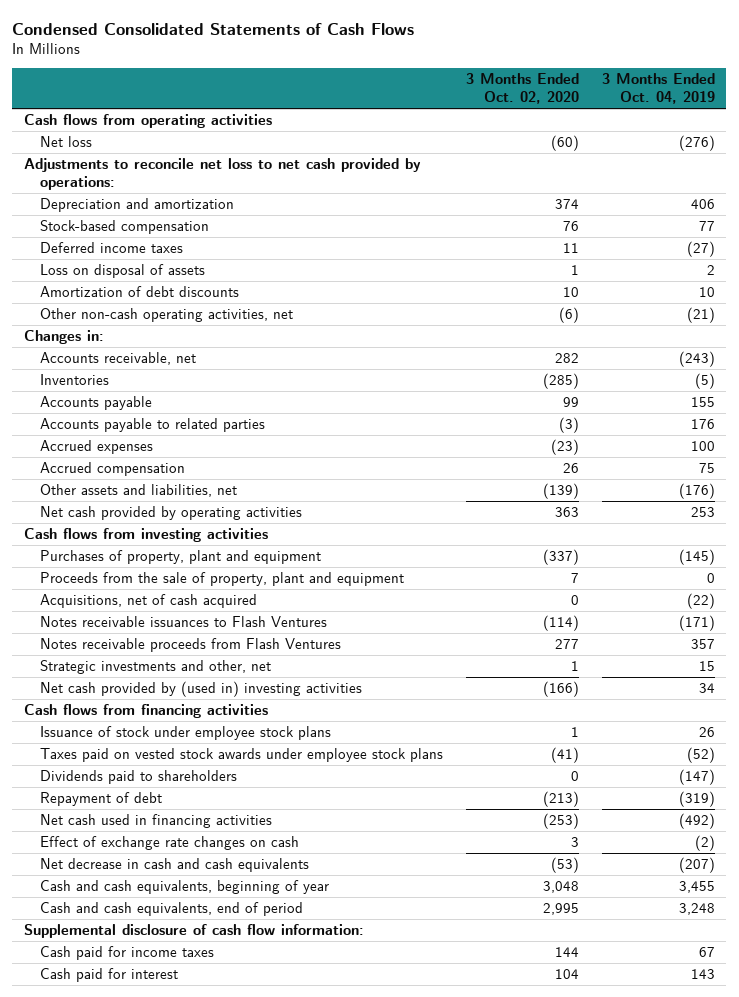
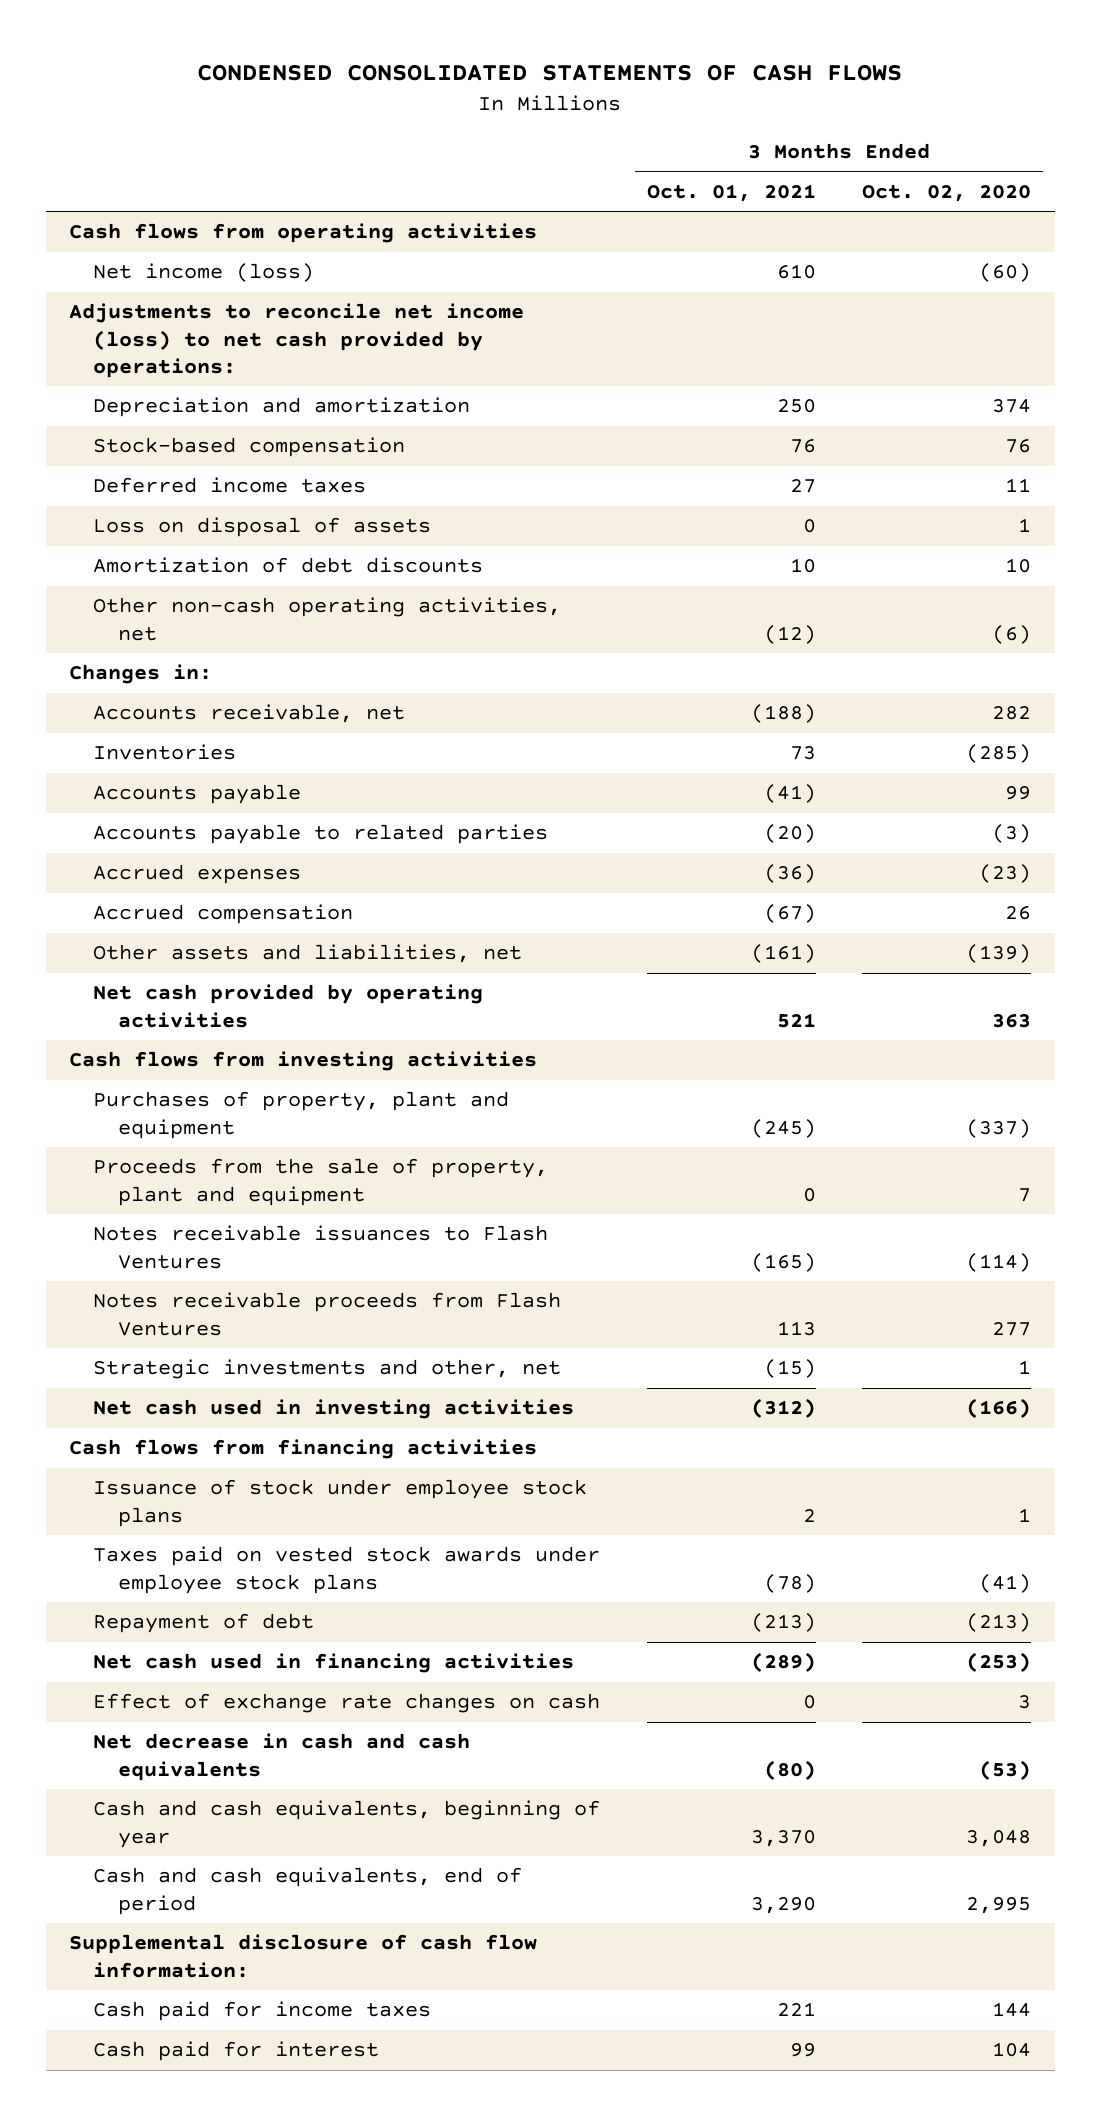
[12,22,415,35] Condensed Consolidated Statements of Cash Flows -> [197,63,903,81] CONDENSED CONSOLIDATED STATEMENTS OF CASH FLOWS
[601,73,715,105] 3 Months Ended Oct. 04, 2019 -> none
none -> [646,183,816,202] Oct. 01, 2021
[40,135,93,147] Net loss -> [93,263,315,283] Net income (loss)
[23,157,421,190] Adjustments to reconcile net loss to net cash provided by operations: -> [68,303,524,378] Adjustments to reconcile net income (loss) to net cash provided by operations:
[40,593,258,608] Acquisitions, net of cash acquired -> none
[40,680,363,697] Net cash provided by (used in) investing activities -> [93,1399,575,1420] Net cash used in investing activities
[40,769,238,784] Dividends paid to shareholders -> none

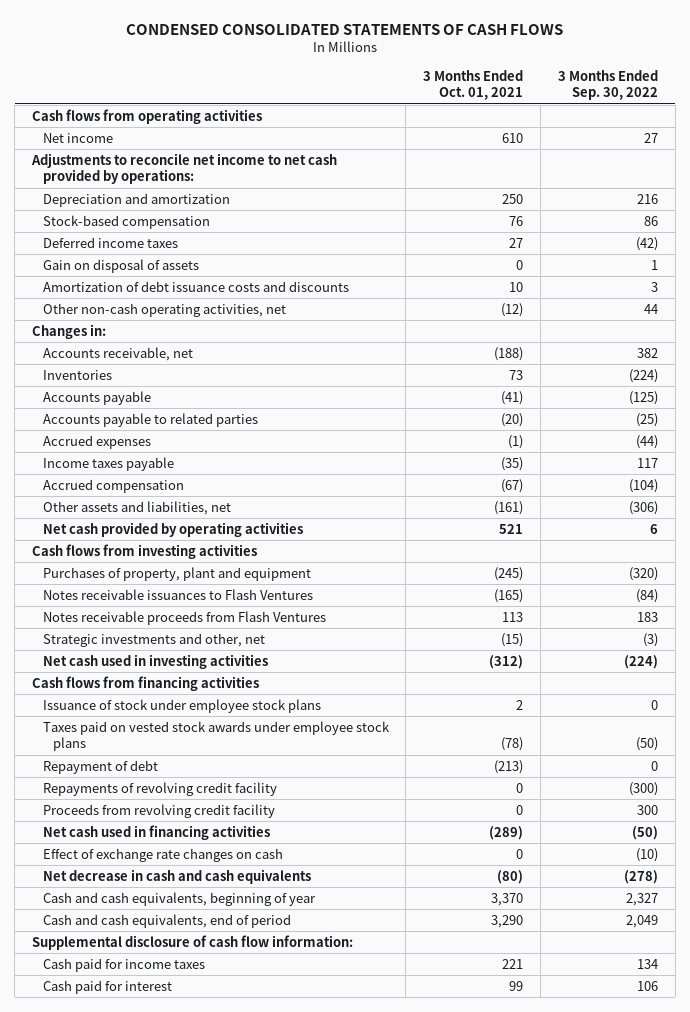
[862,184,1032,202] Oct. 02, 2020 -> none
none -> [557,69,658,101] 3 Months Ended Sep. 30, 2022
[93,263,315,283] Net income (loss) -> [42,132,113,143] Net income
[68,303,524,378] Adjustments to reconcile net income (loss) to net cash provided by operations: -> [31,152,338,185] Adjustments to reconcile net income to net cash provided by operations:
[93,517,432,538] Loss on disposal of assets -> [42,258,199,273] Gain on disposal of assets
[93,557,484,574] Amortization of debt discounts -> [42,280,349,292] Amortization of debt issuance costs and discounts
[763,864,816,884] (36) -> [508,434,524,449] (1)
none -> [42,456,174,471] Income taxes payable
[93,1158,549,1206] Proceeds from the sale of property, plant and equipment -> none
none -> [42,781,277,796] Repayments of revolving credit facility
none -> [42,803,275,818] Proceeds from revolving credit facility

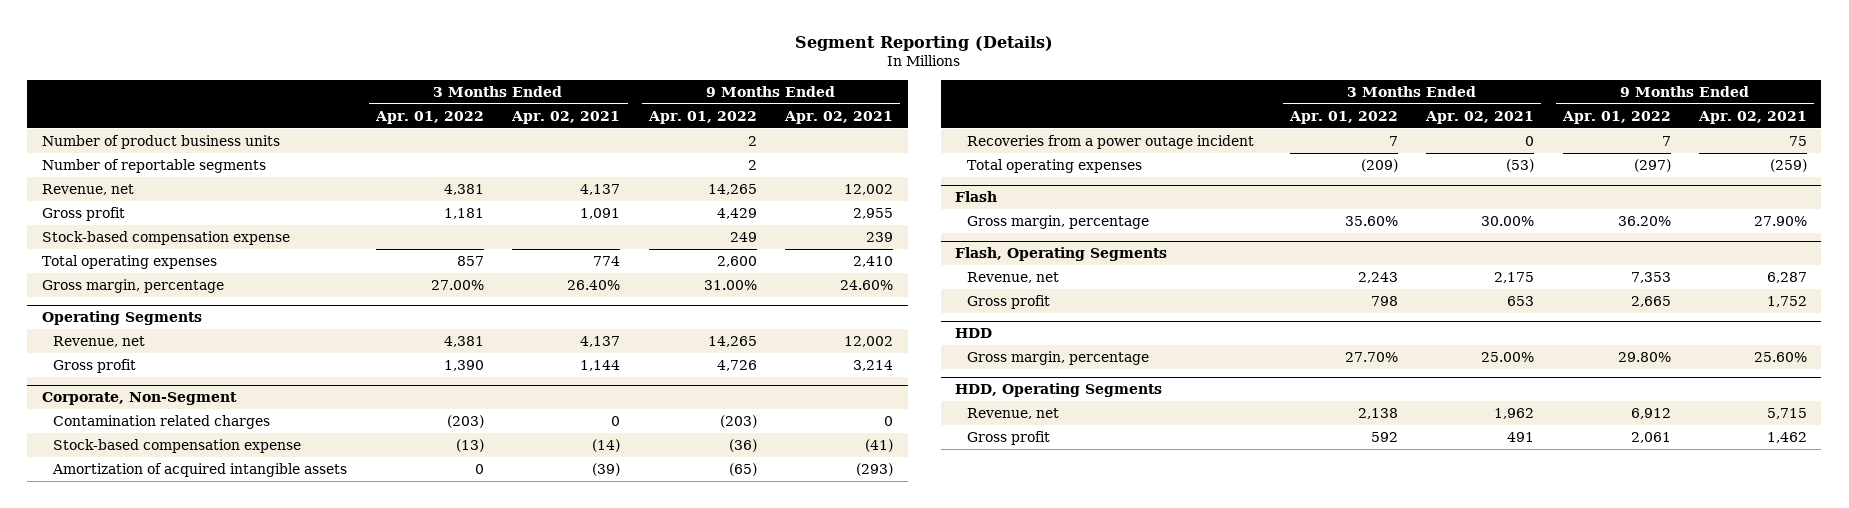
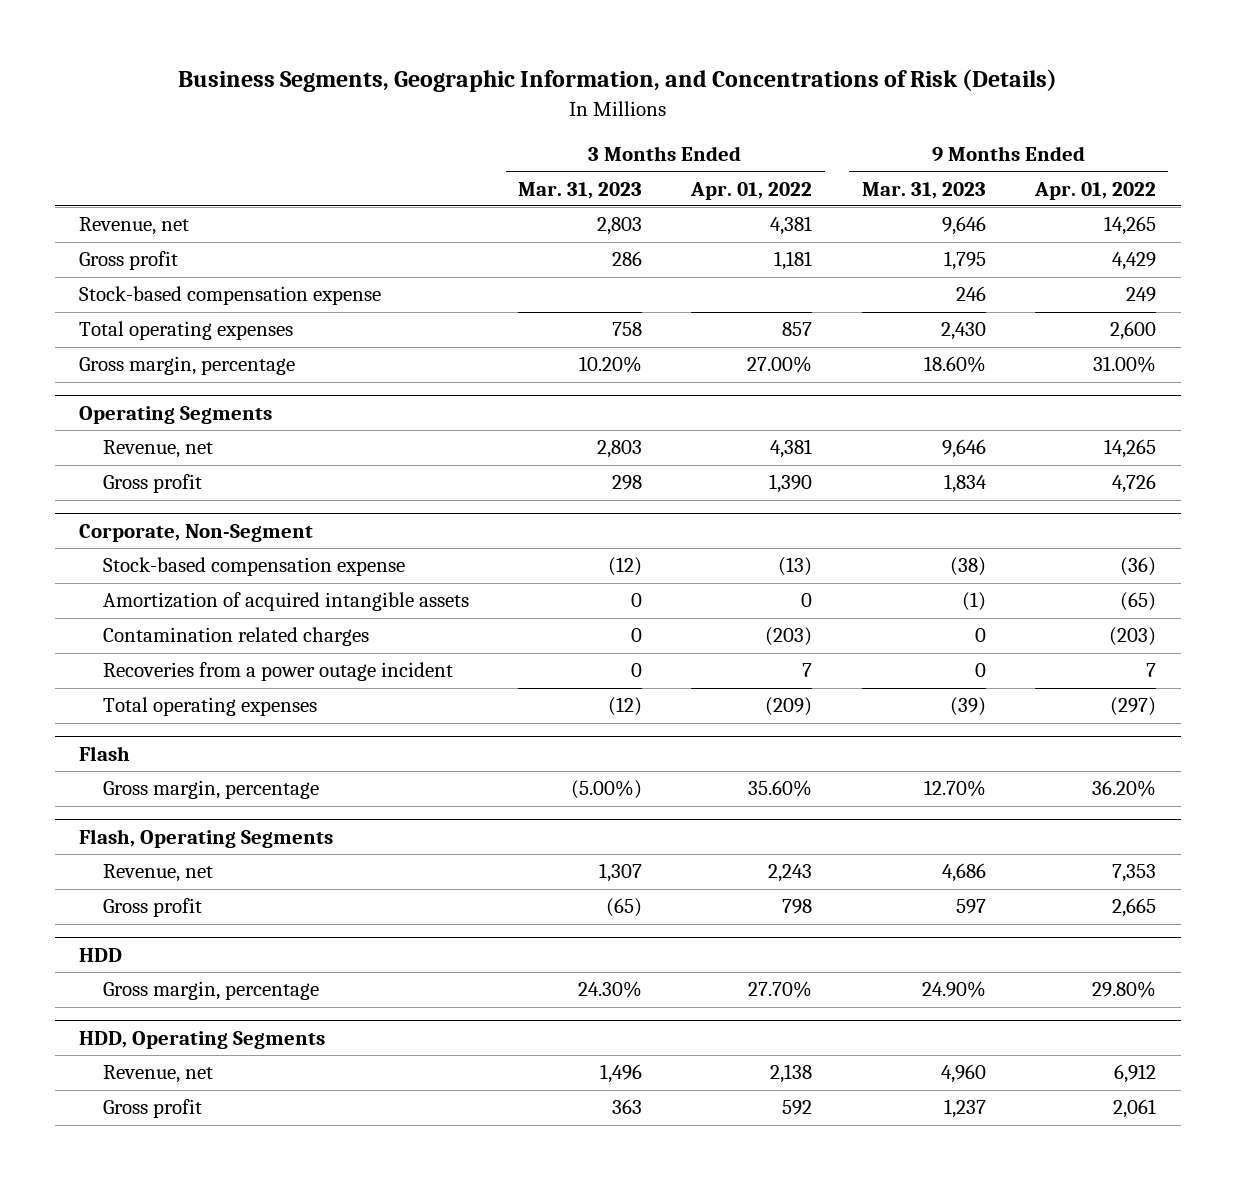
[795,36,1054,52] Segment Reporting (Details) -> [177,69,1057,93] Business Segments, Geographic Information, and Concentrations of Risk (Details)
[511,110,621,124] Apr. 02, 2021 -> none
[784,110,894,124] Apr. 02, 2021 -> none
none -> [518,181,643,199] Mar. 31, 2023
none -> [861,181,986,199] Mar. 31, 2023
[41,134,280,149] Number of product business units -> none
[41,158,266,173] Number of reportable segments -> none
[53,414,271,429] Contamination related charges -> [102,627,369,647] Contamination related charges

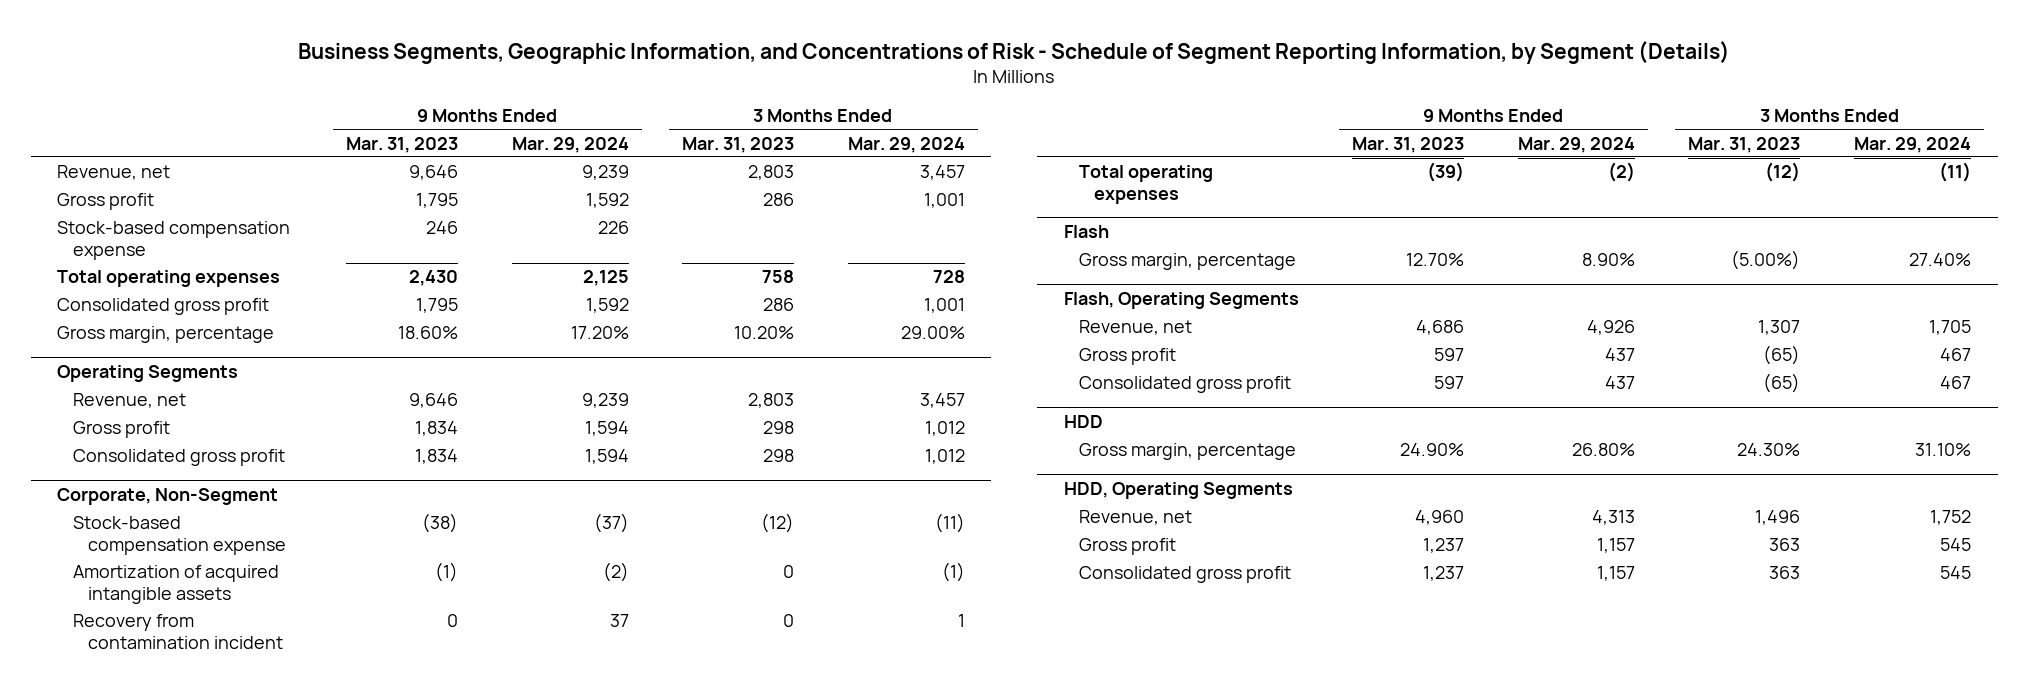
[177,69,1057,93] Business Segments, Geographic Information, and Concentrations of Risk (Details) -> [298,40,1731,64] Business Segments, Geographic Information, and Concentrations of Risk - Schedule of Segment Reporting Information, by Segment (Details)
[690,181,813,200] Apr. 01, 2022 -> none
[1033,181,1156,200] Apr. 01, 2022 -> none
none -> [511,136,629,153] Mar. 29, 2024
none -> [847,136,965,153] Mar. 29, 2024
none -> [57,298,270,316] Consolidated gross profit
none -> [72,449,285,467] Consolidated gross profit
[102,627,369,647] Contamination related charges -> none
[102,662,453,682] Recoveries from a power outage incident -> none
none -> [72,614,284,650] Recovery from contamination incident
none -> [1078,376,1291,394] Consolidated gross profit
none -> [1078,566,1291,584] Consolidated gross profit

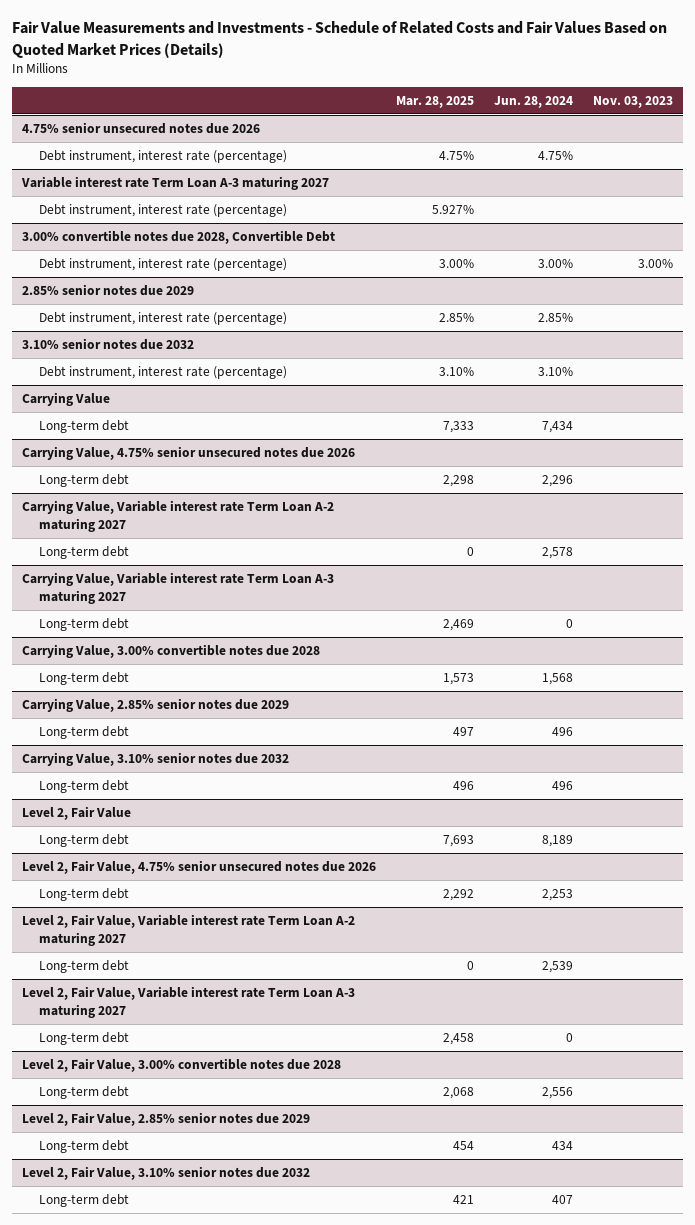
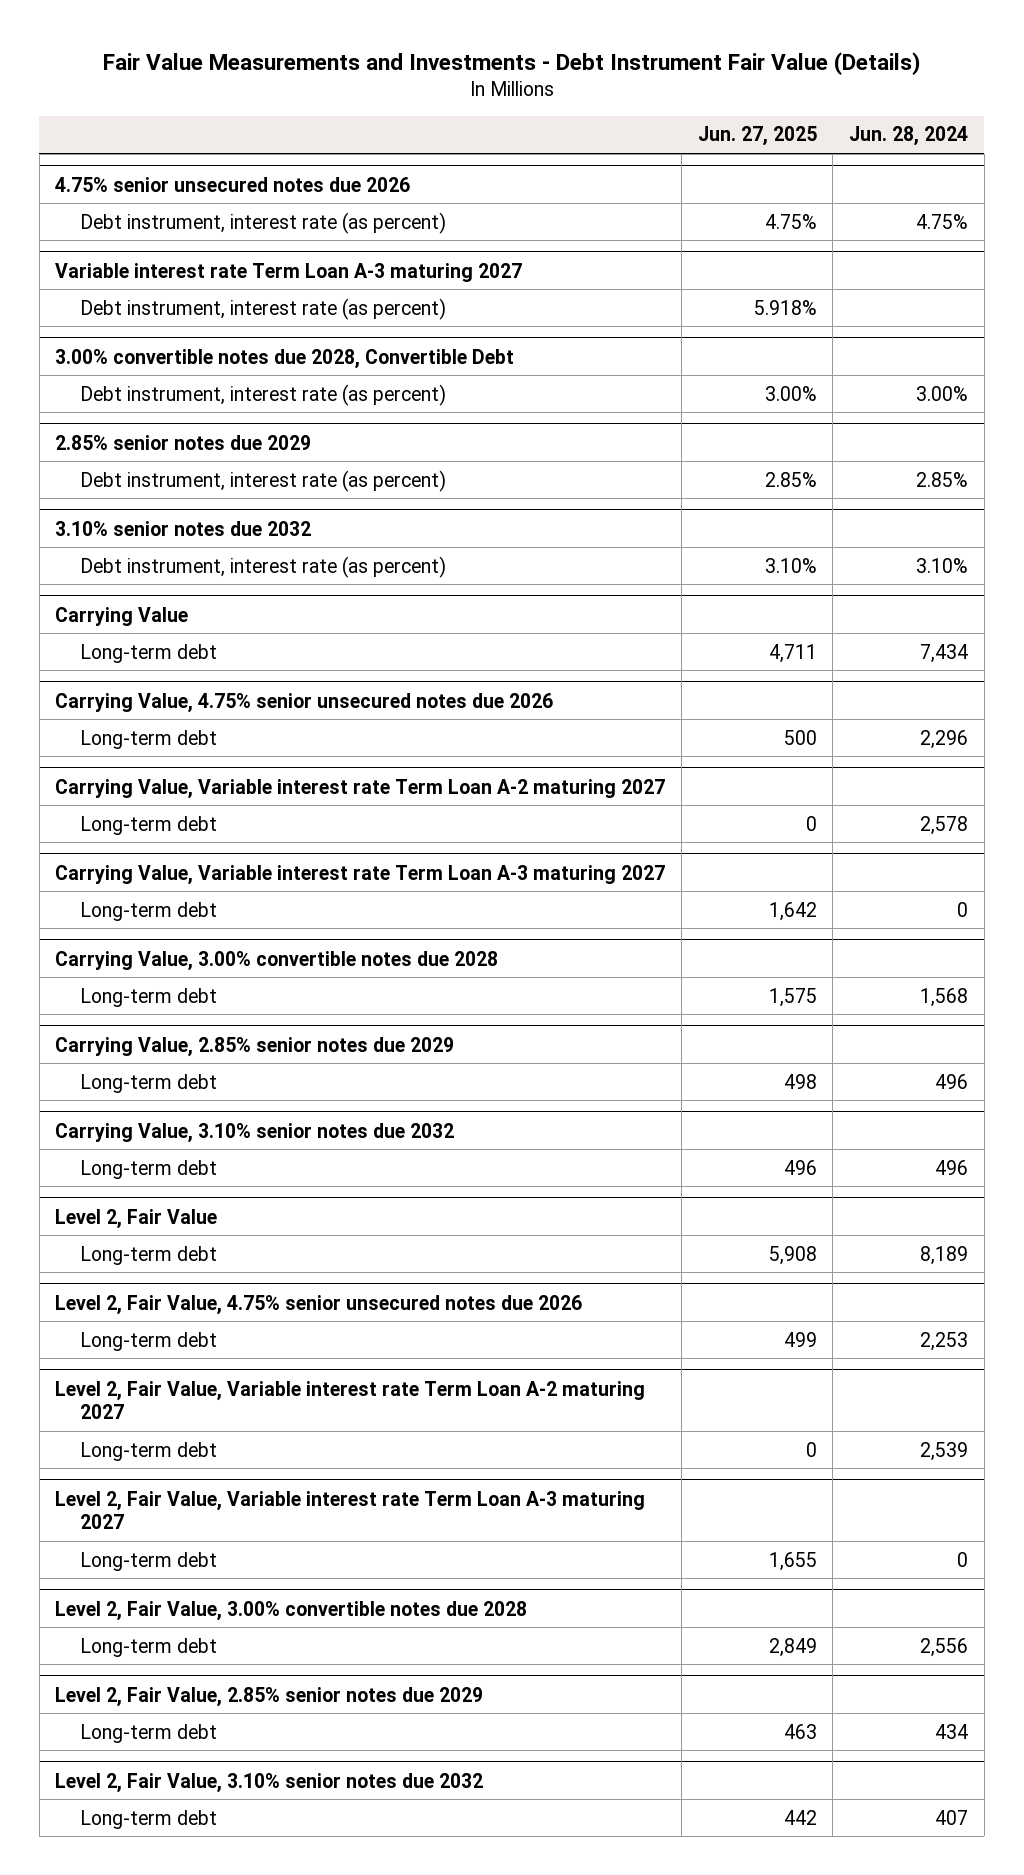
[12,21,668,58] Fair Value Measurements and Investments - Schedule of Related Costs and Fair Values Based on Quoted Market Prices (Details) -> [102,51,920,75] Fair Value Measurements and Investments - Debt Instrument Fair Value (Details)
[395,95,474,108] Mar. 28, 2025 -> none
[592,95,673,108] Nov. 03, 2023 -> none
none -> [697,126,817,147] Jun. 27, 2025
[39,149,288,163] Debt instrument, interest rate (percentage) -> [80,211,447,234] Debt instrument, interest rate (as percent)
[39,203,288,217] Debt instrument, interest rate (percentage) -> [80,297,447,320] Debt instrument, interest rate (as percent)
[39,257,288,271] Debt instrument, interest rate (percentage) -> [80,383,447,406] Debt instrument, interest rate (as percent)
[39,311,288,325] Debt instrument, interest rate (percentage) -> [80,469,447,492] Debt instrument, interest rate (as percent)
[39,365,288,379] Debt instrument, interest rate (percentage) -> [80,555,447,578] Debt instrument, interest rate (as percent)

